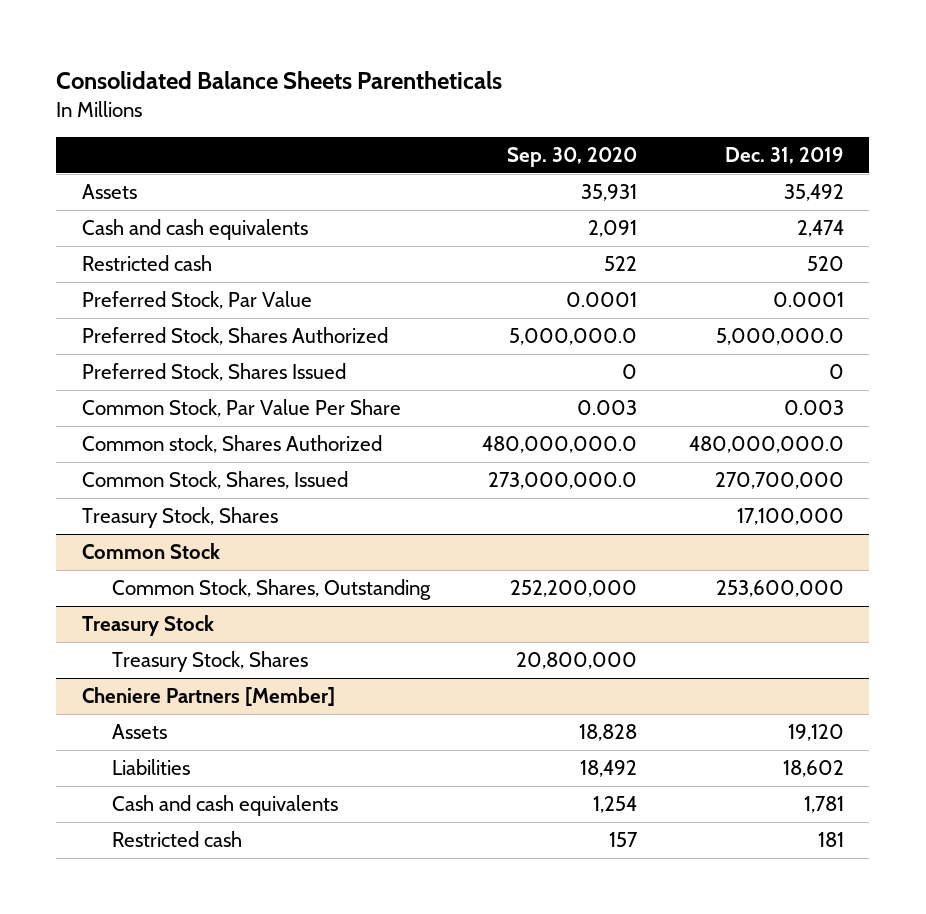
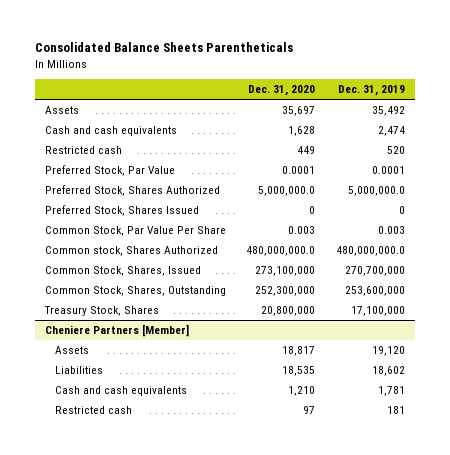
[506,147,637,168] Sep. 30, 2020 -> none
none -> [248,85,316,97] Dec. 31, 2020
[82,543,221,560] Common Stock -> none
[82,615,215,637] Treasury Stock -> none
[112,651,309,673] Treasury Stock, Shares -> none
[82,507,279,529] Treasury Stock, Shares -> [43,306,159,317] Treasury Stock, Shares

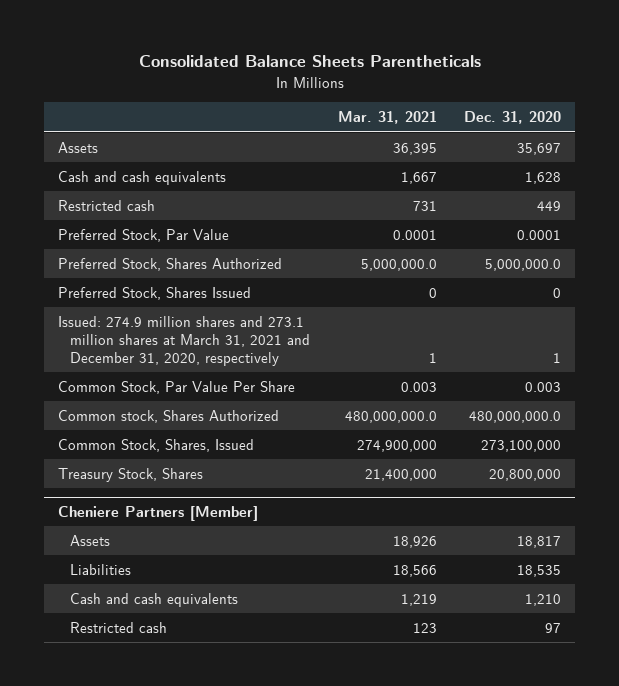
[337,85,405,97] Dec. 31, 2019 -> none
none -> [337,111,437,125] Mar. 31, 2021
none -> [58,315,311,366] Issued: 274.9 million shares and 273.1 million shares at March 31, 2021 and December 31, 2020, respectively
[44,286,226,297] Common Stock, Shares, Outstanding -> none

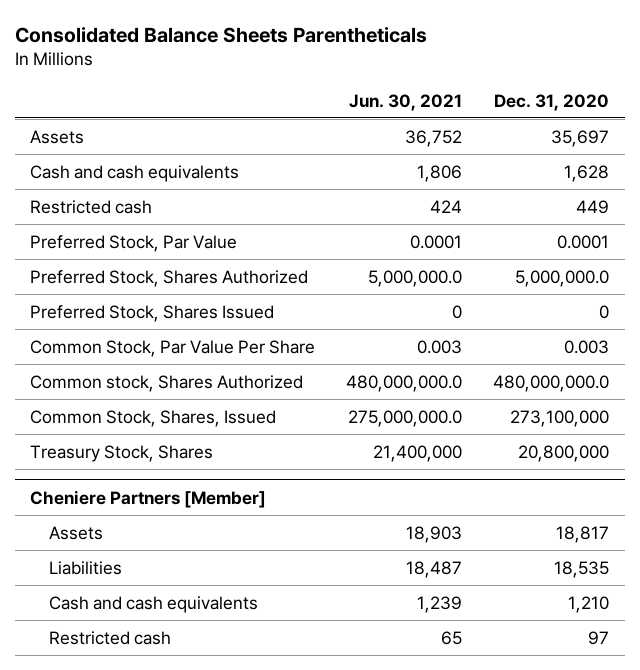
[337,111,437,125] Mar. 31, 2021 -> none
none -> [349,93,463,111] Jun. 30, 2021
[58,315,311,366] Issued: 274.9 million shares and 273.1 million shares at March 31, 2021 and December 31, 2020, respectively -> none

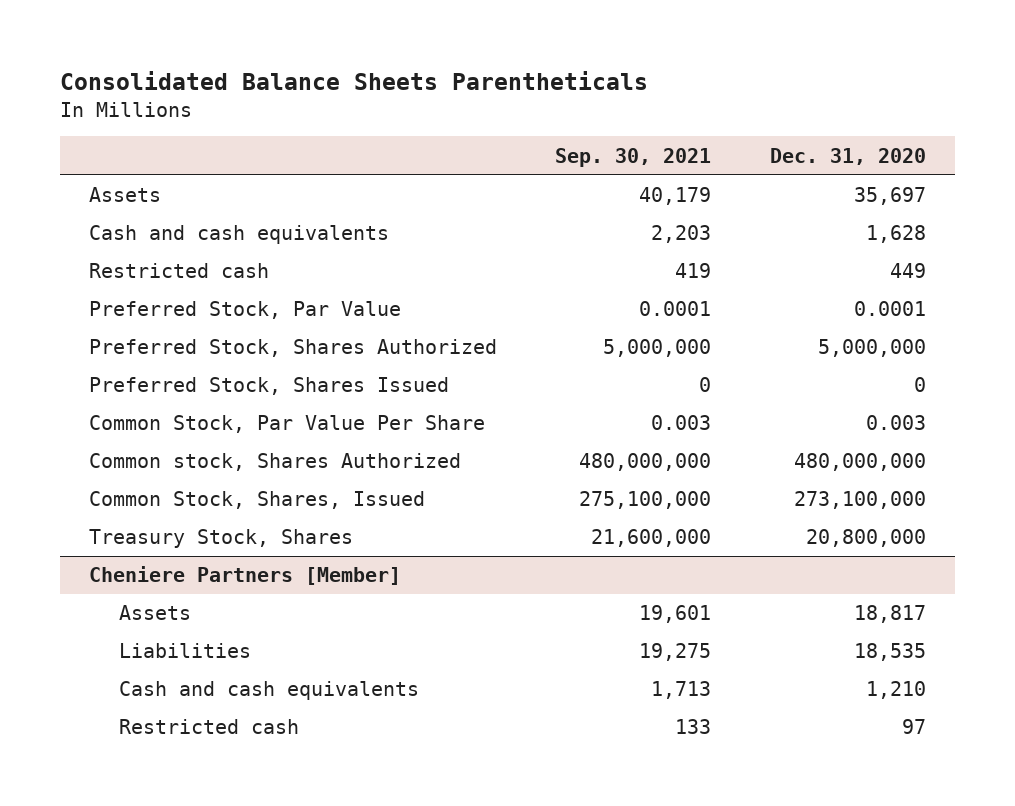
[349,93,463,111] Jun. 30, 2021 -> none
none -> [555,147,712,167] Sep. 30, 2021
[515,269,610,287] 5,000,000.0 -> [817,339,926,358] 5,000,000
[493,374,610,392] 480,000,000.0 -> [793,453,926,472] 480,000,000

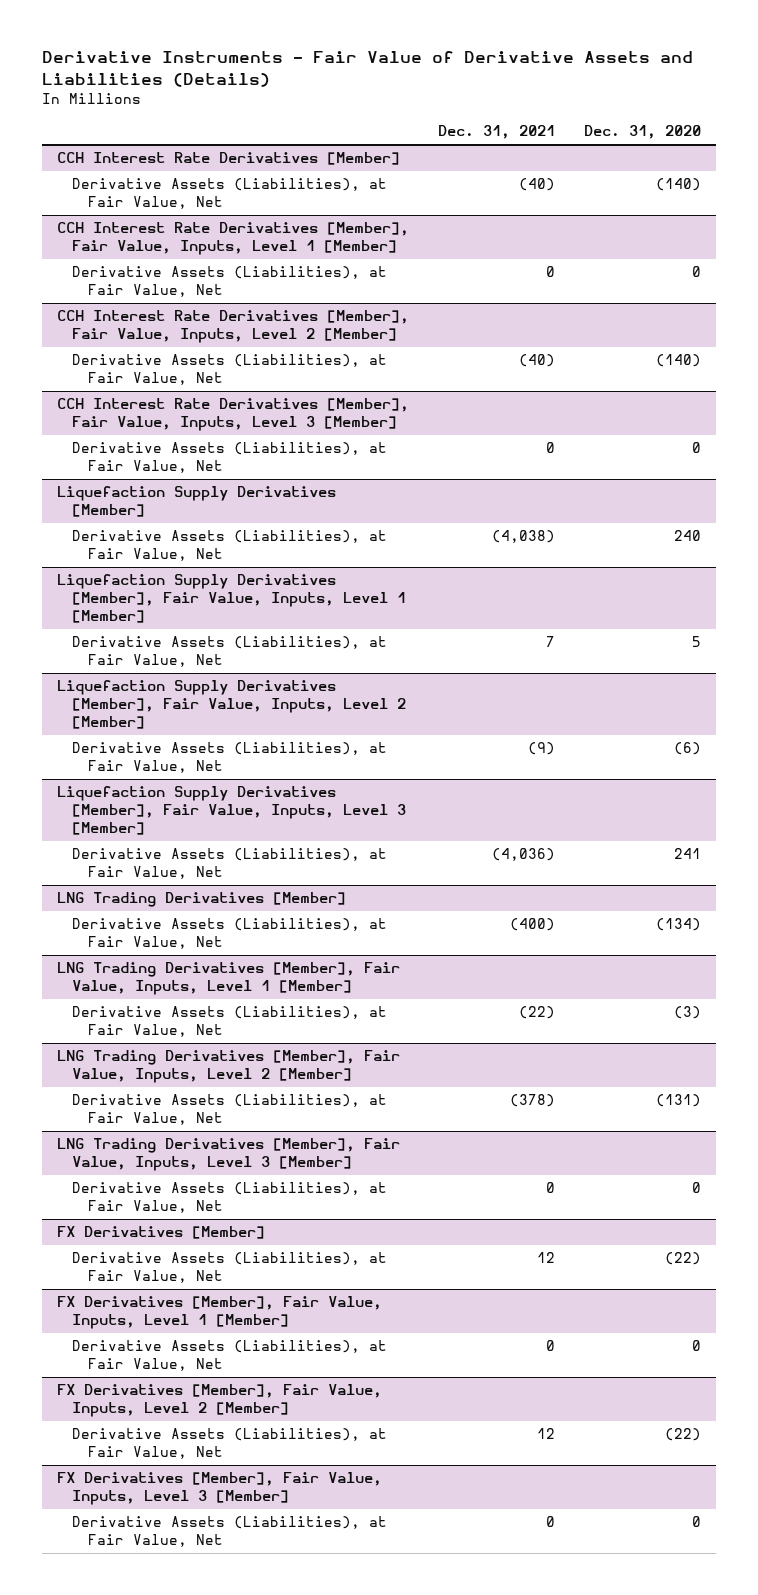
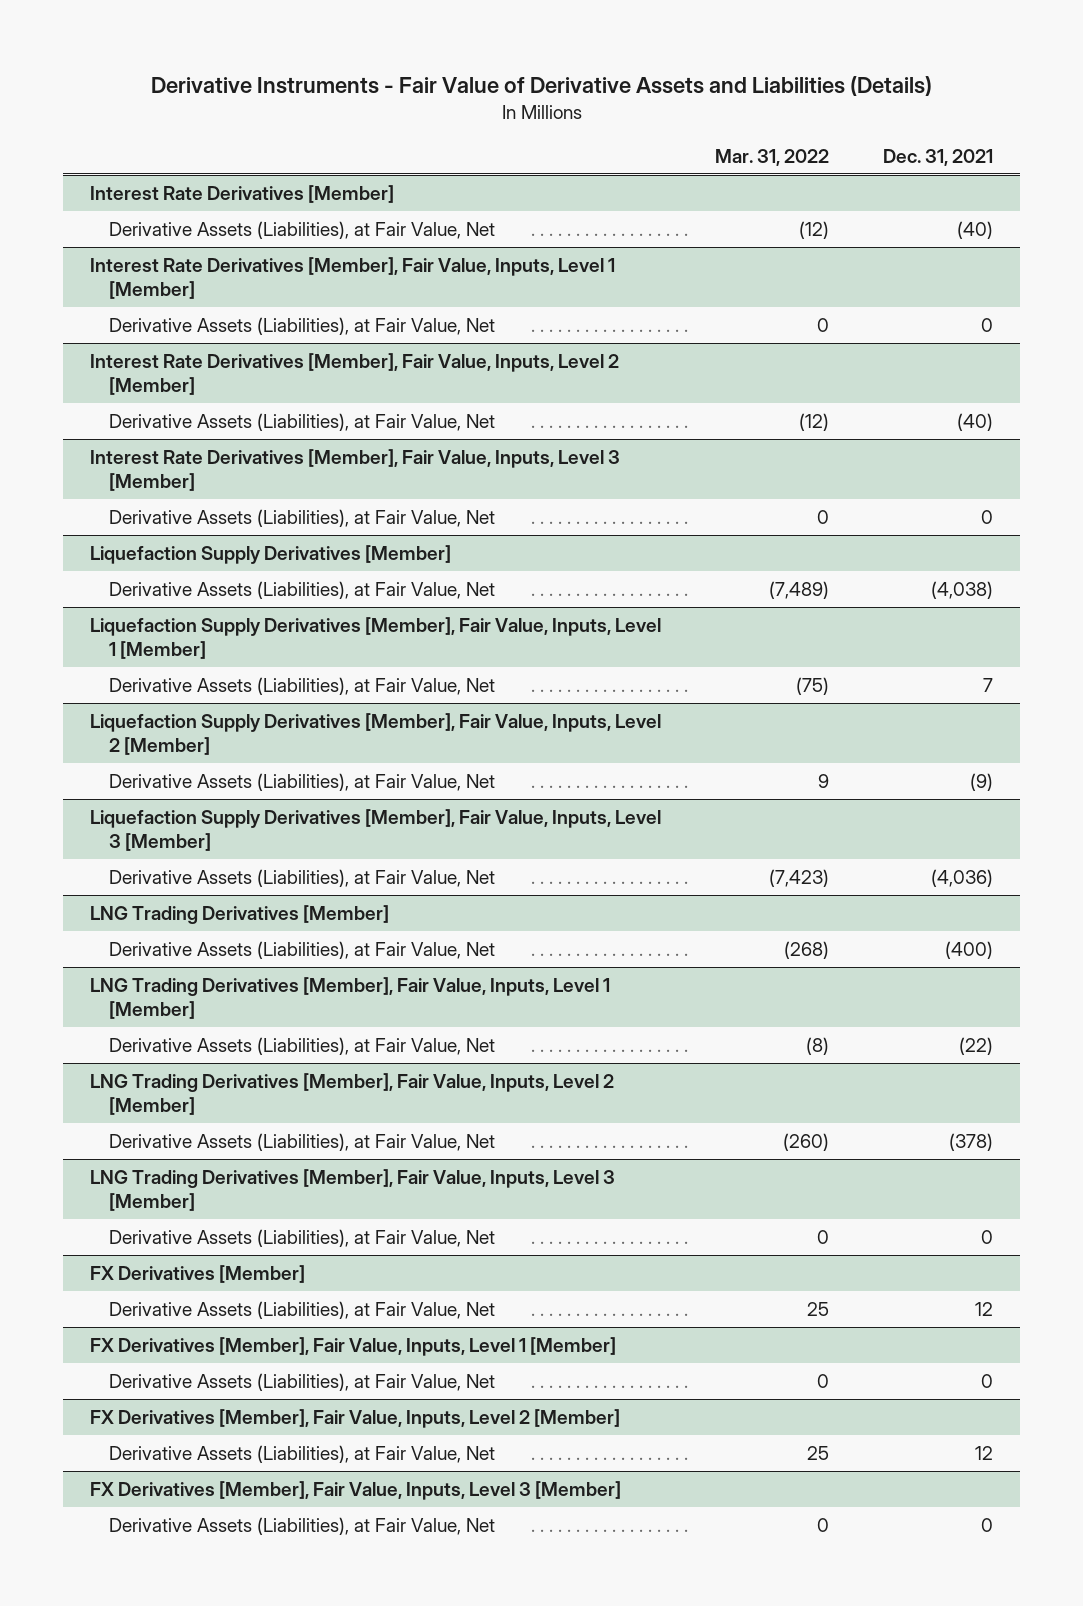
[584,125,702,140] Dec. 31, 2020 -> none
none -> [715,149,830,167] Mar. 31, 2022
[56,152,400,166] CCH Interest Rate Derivatives [Member] -> [90,184,395,203] Interest Rate Derivatives [Member]
[56,222,409,256] CCH Interest Rate Derivatives [Member], Fair Value, Inputs, Level 1 [Member] -> [90,256,616,300] Interest Rate Derivatives [Member], Fair Value, Inputs, Level 1 [Member]
[56,310,409,344] CCH Interest Rate Derivatives [Member], Fair Value, Inputs, Level 2 [Member] -> [90,352,620,396] Interest Rate Derivatives [Member], Fair Value, Inputs, Level 2 [Member]
[56,398,409,432] CCH Interest Rate Derivatives [Member], Fair Value, Inputs, Level 3 [Member] -> [90,448,621,492] Interest Rate Derivatives [Member], Fair Value, Inputs, Level 3 [Member]

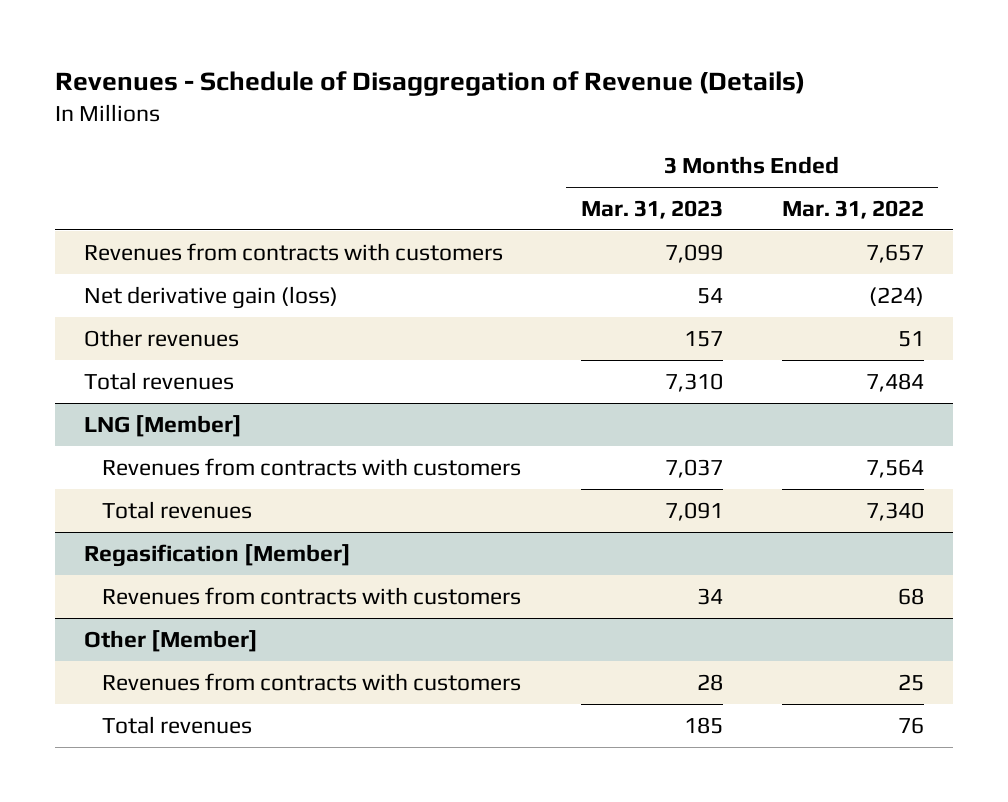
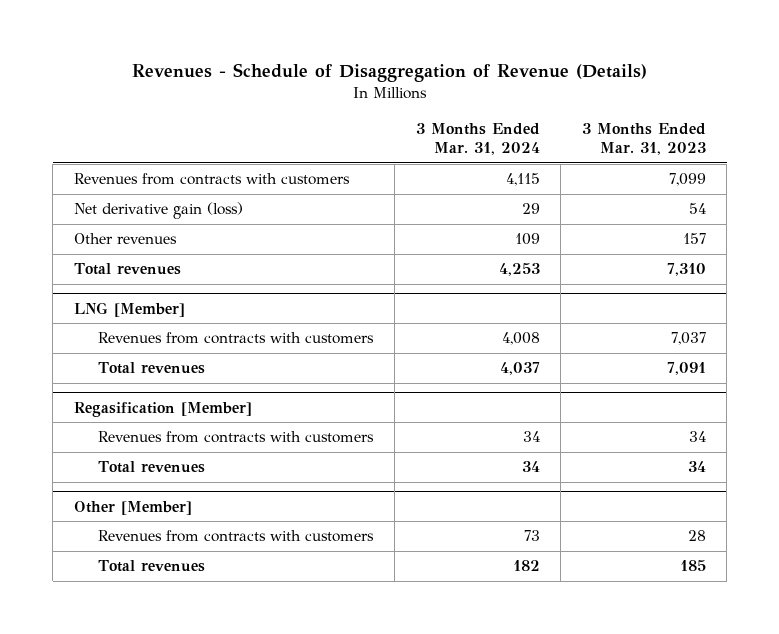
[781,199,924,219] Mar. 31, 2022 -> none
none -> [415,122,540,156] 3 Months Ended Mar. 31, 2024
none -> [98,461,206,474] Total revenues

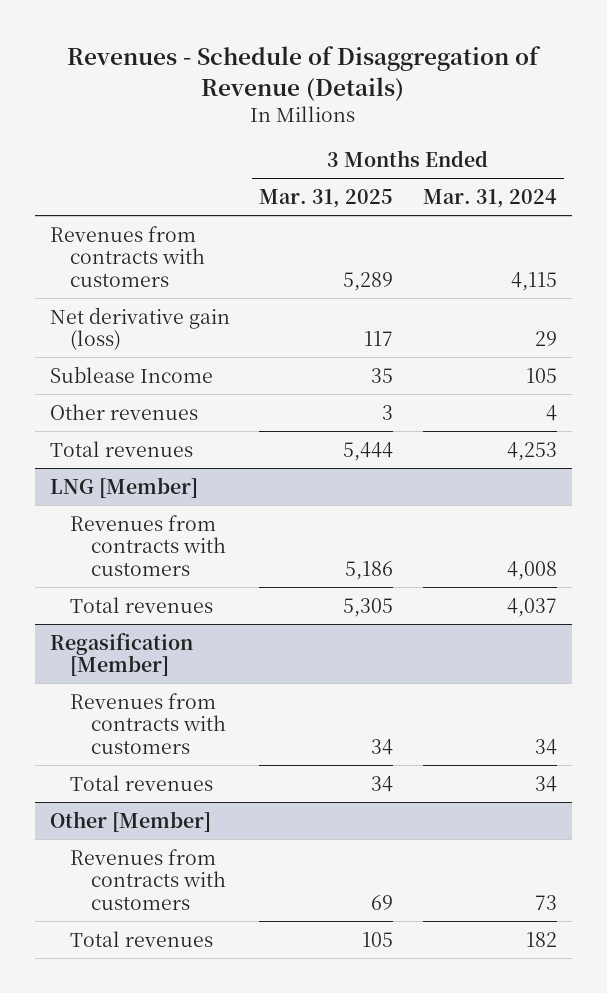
[581,122,706,156] 3 Months Ended Mar. 31, 2023 -> none
none -> [259,188,394,208] Mar. 31, 2025
none -> [49,365,213,383] Sublease Income
[514,233,540,246] 109 -> [546,404,558,421] 4

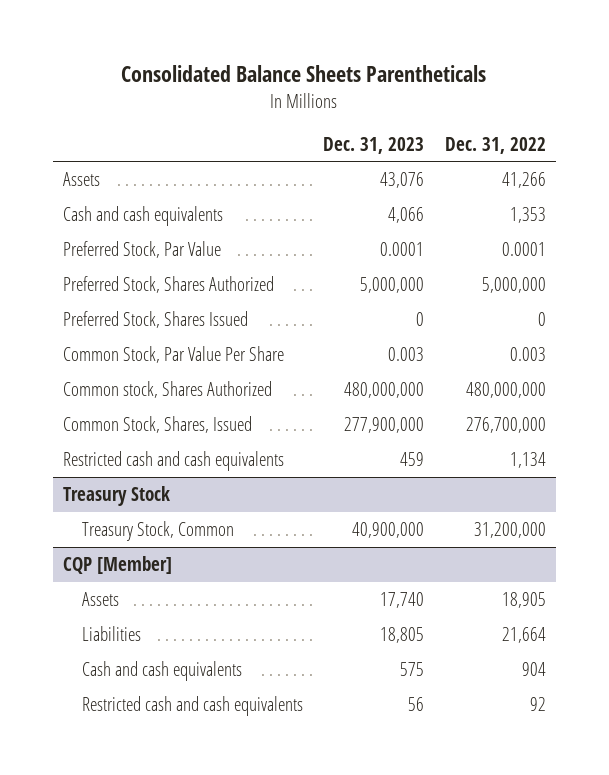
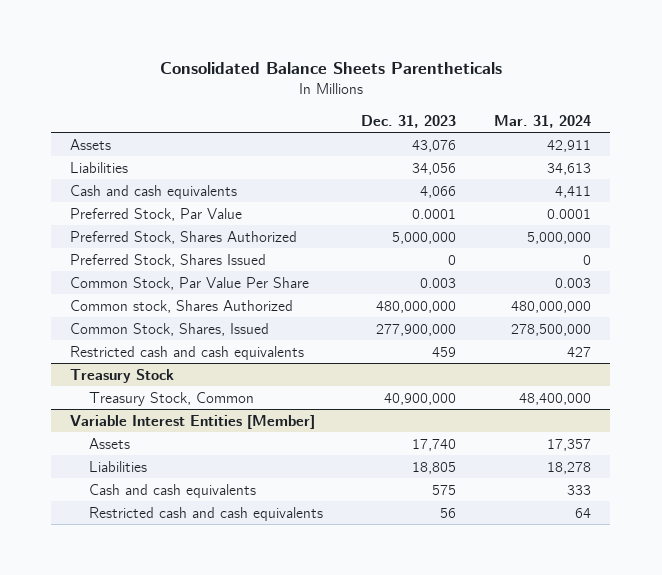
[444,136,546,154] Dec. 31, 2022 -> none
none -> [494,114,592,128] Mar. 31, 2024
none -> [70,161,129,173] Liabilities
[62,556,172,575] CQP [Member] -> none
none -> [70,414,316,429] Variable Interest Entities [Member]

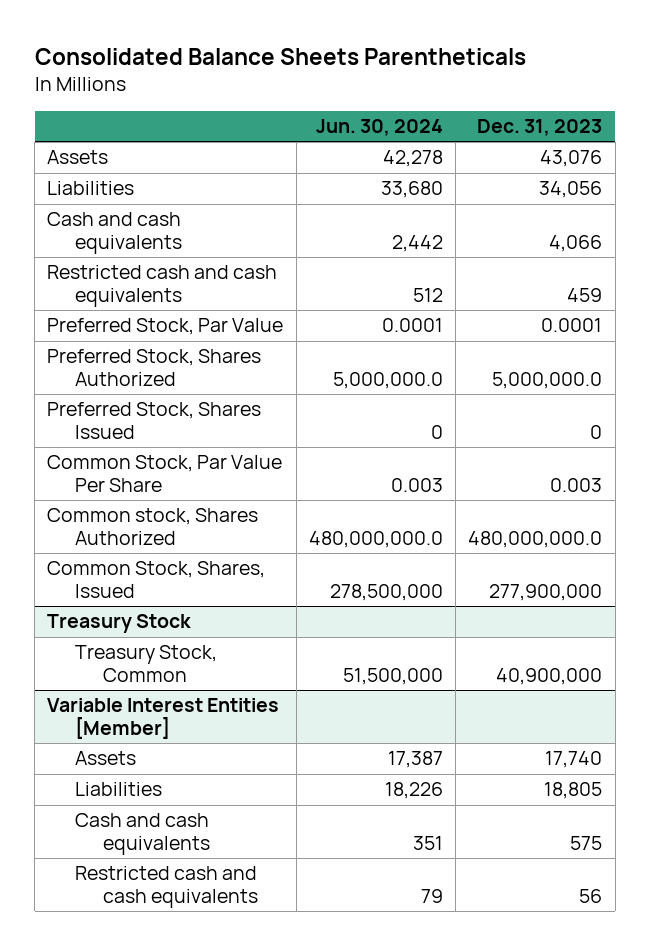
[494,114,592,128] Mar. 31, 2024 -> none
none -> [315,119,443,137] Jun. 30, 2024
[70,345,305,360] Restricted cash and cash equivalents -> [47,265,278,308] Restricted cash and cash equivalents
[392,231,457,244] 5,000,000 -> [492,372,603,390] 5,000,000.0
[376,300,457,313] 480,000,000 -> [468,531,603,549] 480,000,000.0

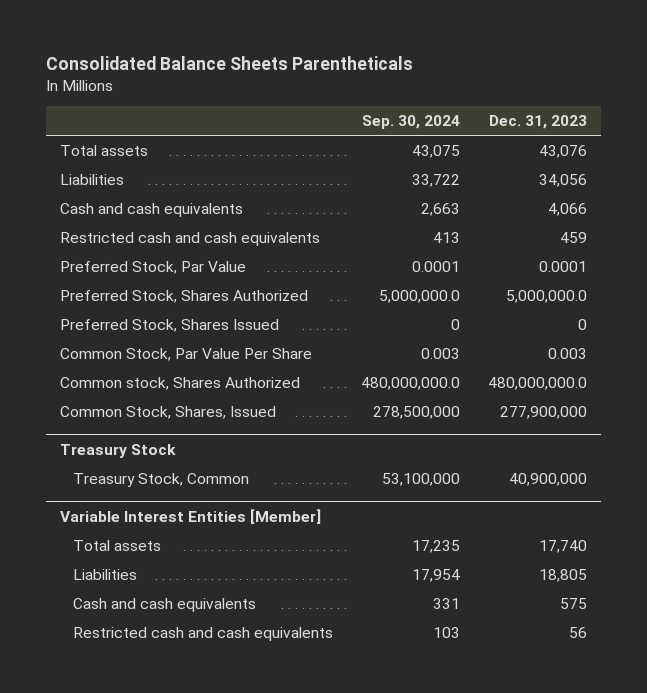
[315,119,443,137] Jun. 30, 2024 -> none
none -> [361,115,460,130] Sep. 30, 2024
[47,150,109,165] Assets -> [60,144,149,156] Total assets
[74,751,136,766] Assets -> [72,539,161,551] Total assets

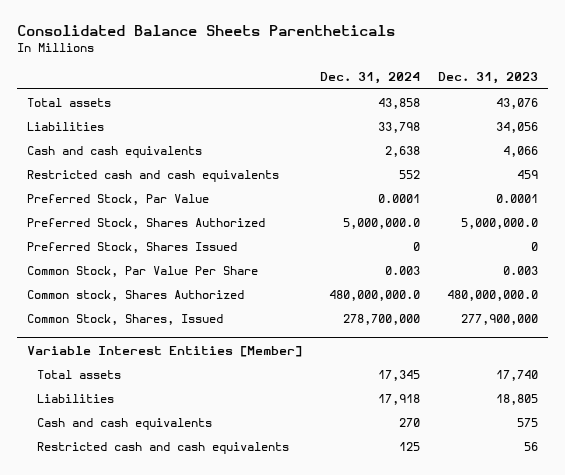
[361,115,460,130] Sep. 30, 2024 -> none
none -> [320,72,421,85] Dec. 31, 2024
[60,443,177,458] Treasury Stock -> none
[72,472,249,487] Treasury Stock, Common -> none

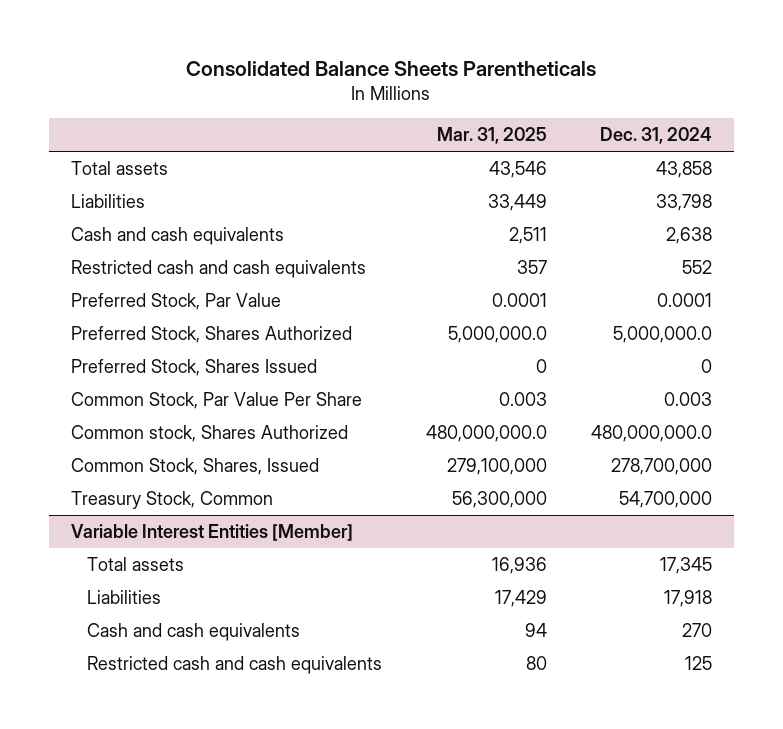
[438,72,539,85] Dec. 31, 2023 -> none
none -> [437,126,548,144] Mar. 31, 2025
none -> [70,491,273,510] Treasury Stock, Common

